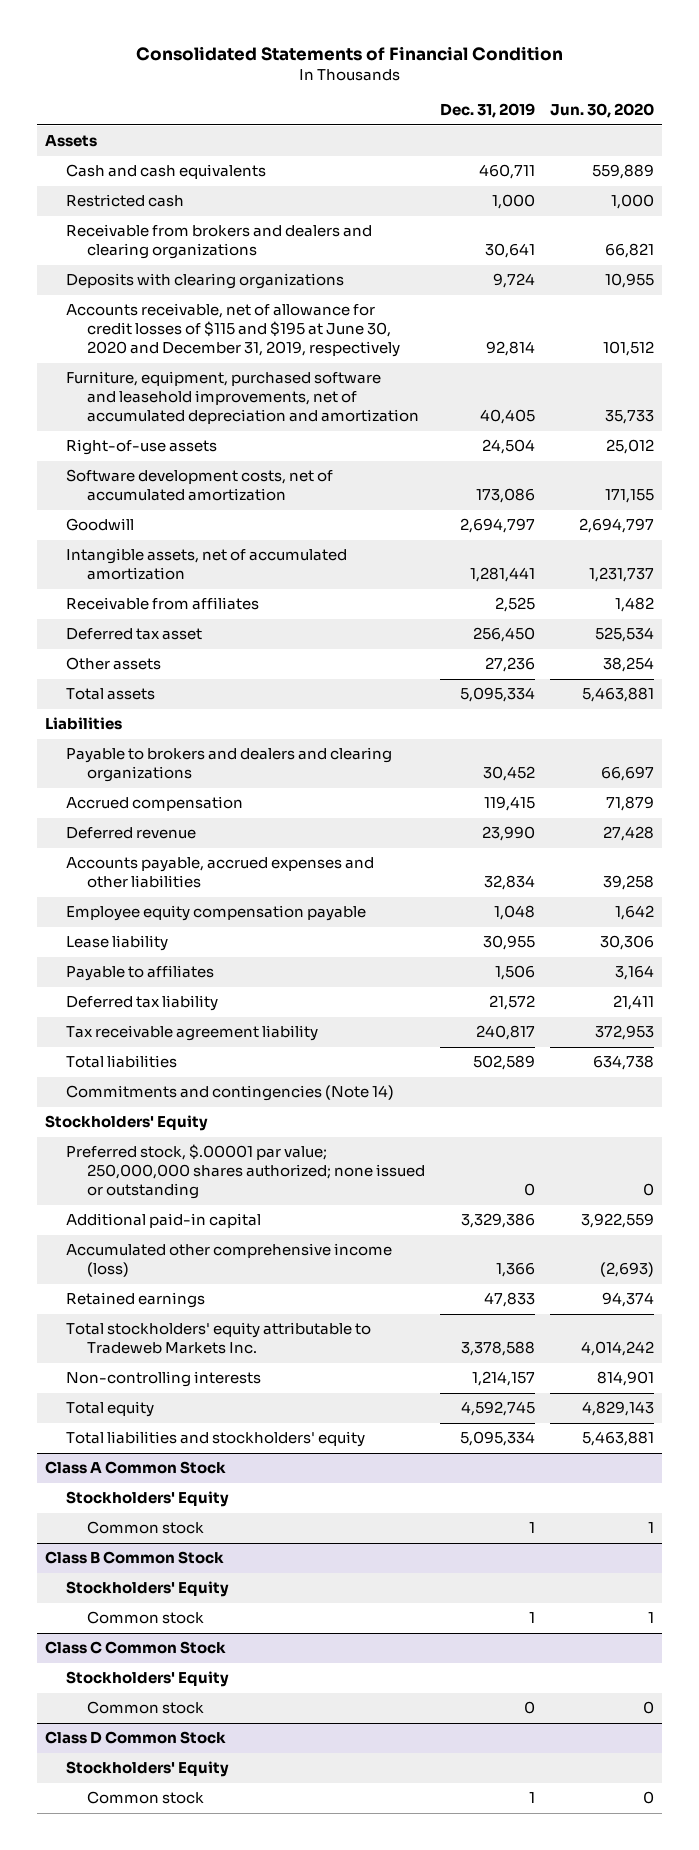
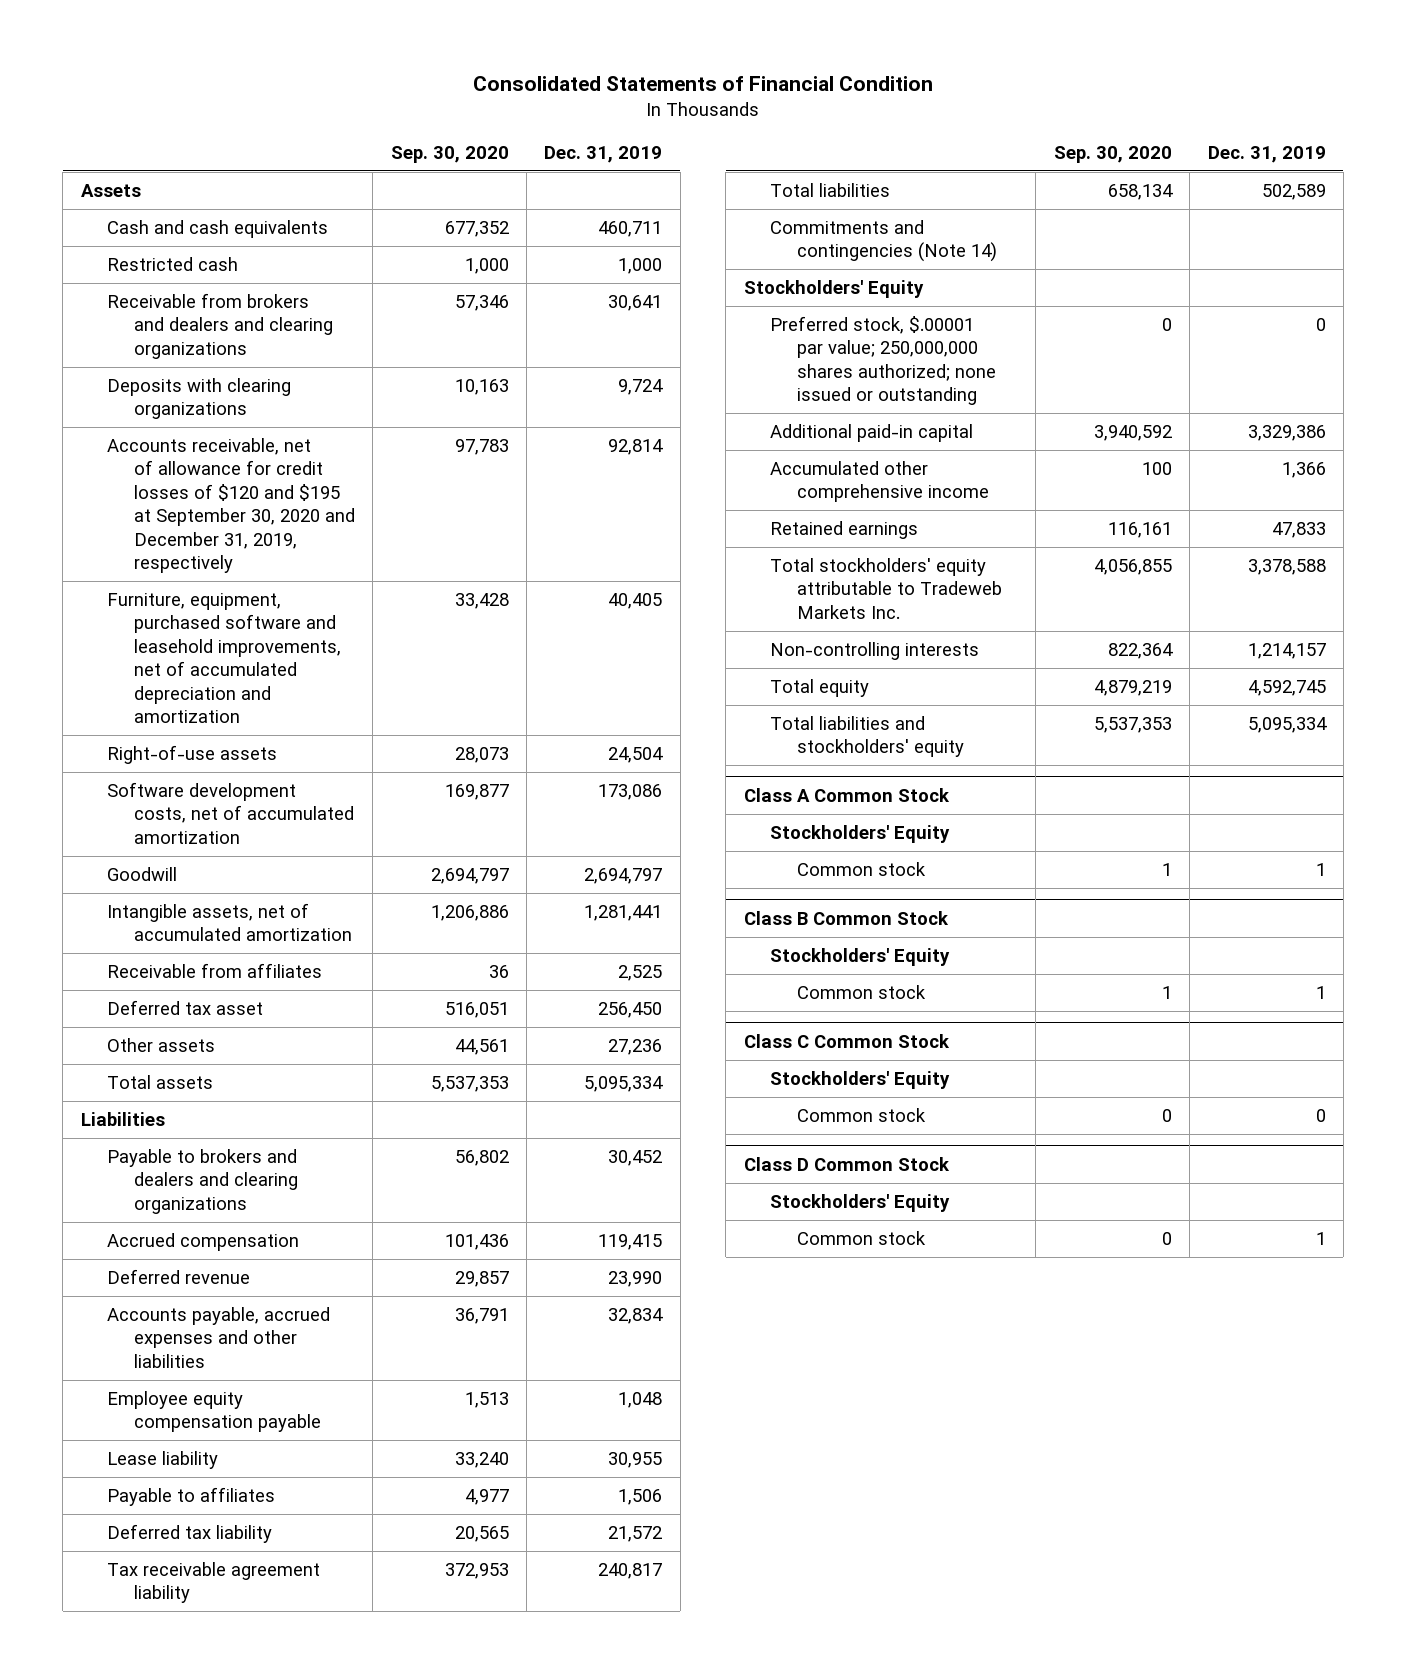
[550,103,655,119] Jun. 30, 2020 -> none
none -> [390,145,509,163] Sep. 30, 2020
[65,303,400,358] Accounts receivable, net of allowance for credit losses of $115 and $195 at June 30, 2020 and December 31, 2019, respectively -> [107,437,355,574] Accounts receivable, net of allowance for credit losses of $120 and $195 at September 30, 2020 and December 31, 2019, respectively
[65,1243,392,1278] Accumulated other comprehensive income (loss) -> [770,460,989,503] Accumulated other comprehensive income

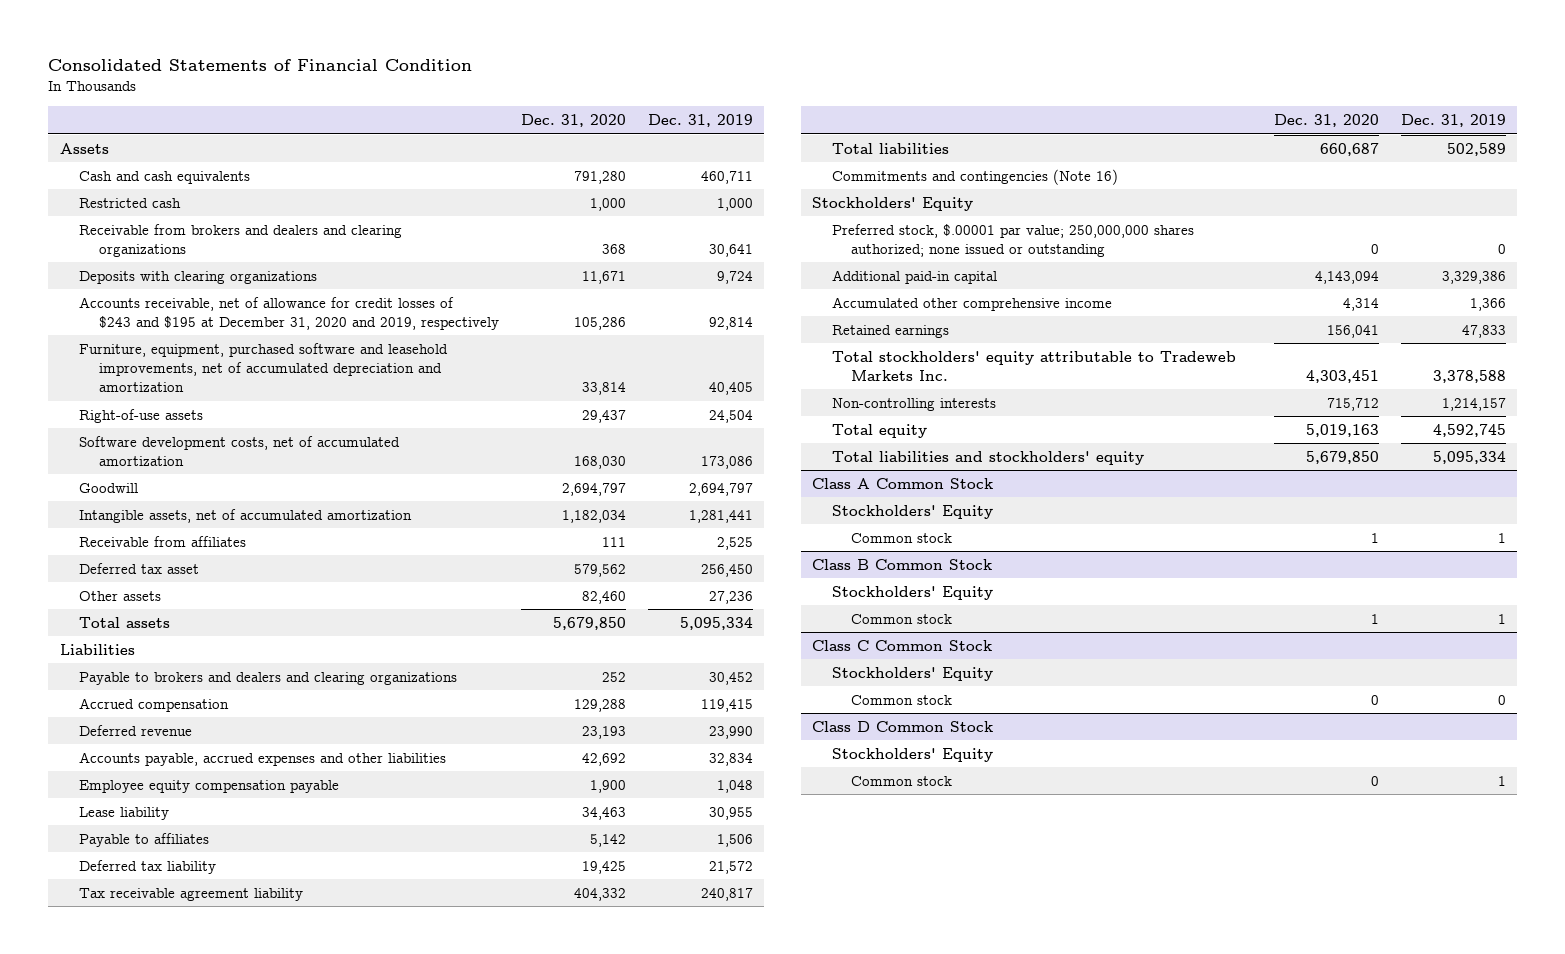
[390,145,509,163] Sep. 30, 2020 -> none
none -> [520,114,626,128] Dec. 31, 2020
[107,437,355,574] Accounts receivable, net of allowance for credit losses of $120 and $195 at September 30, 2020 and December 31, 2019, respectively -> [79,296,499,330] Accounts receivable, net of allowance for credit losses of $243 and $195 at December 31, 2020 and 2019, respectively
[770,219,997,263] Commitments and contingencies (Note 14) -> [831,168,1118,185] Commitments and contingencies (Note 16)

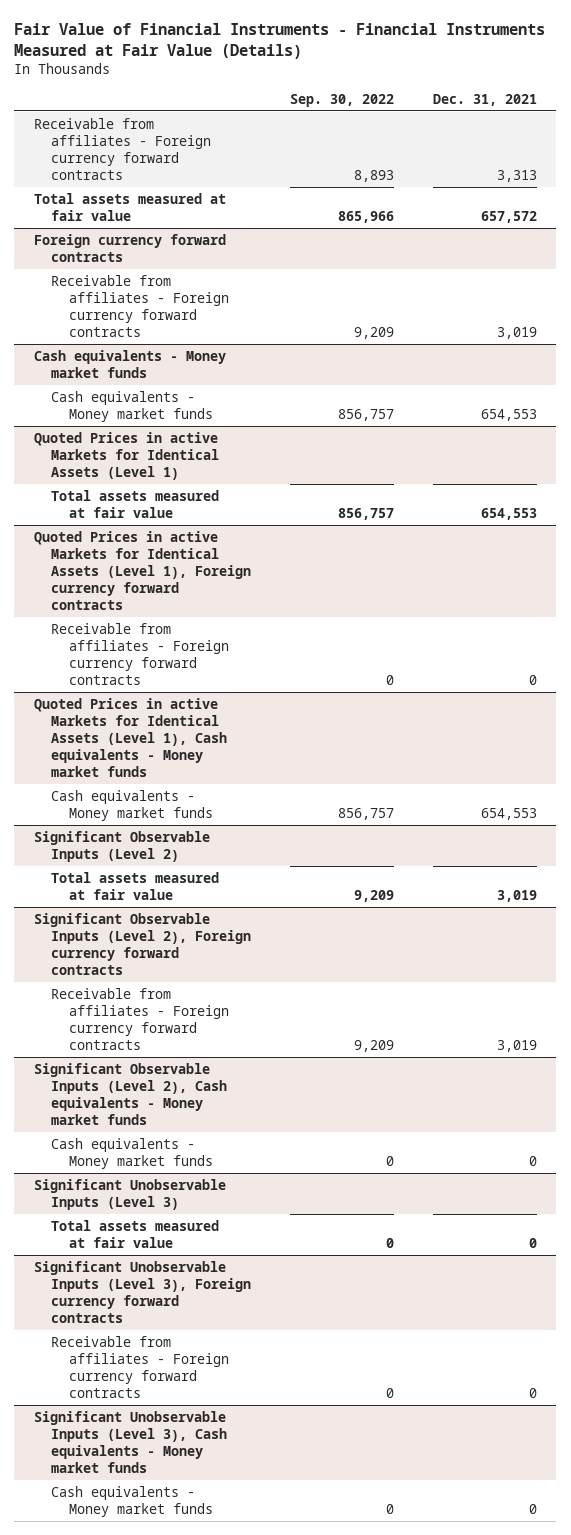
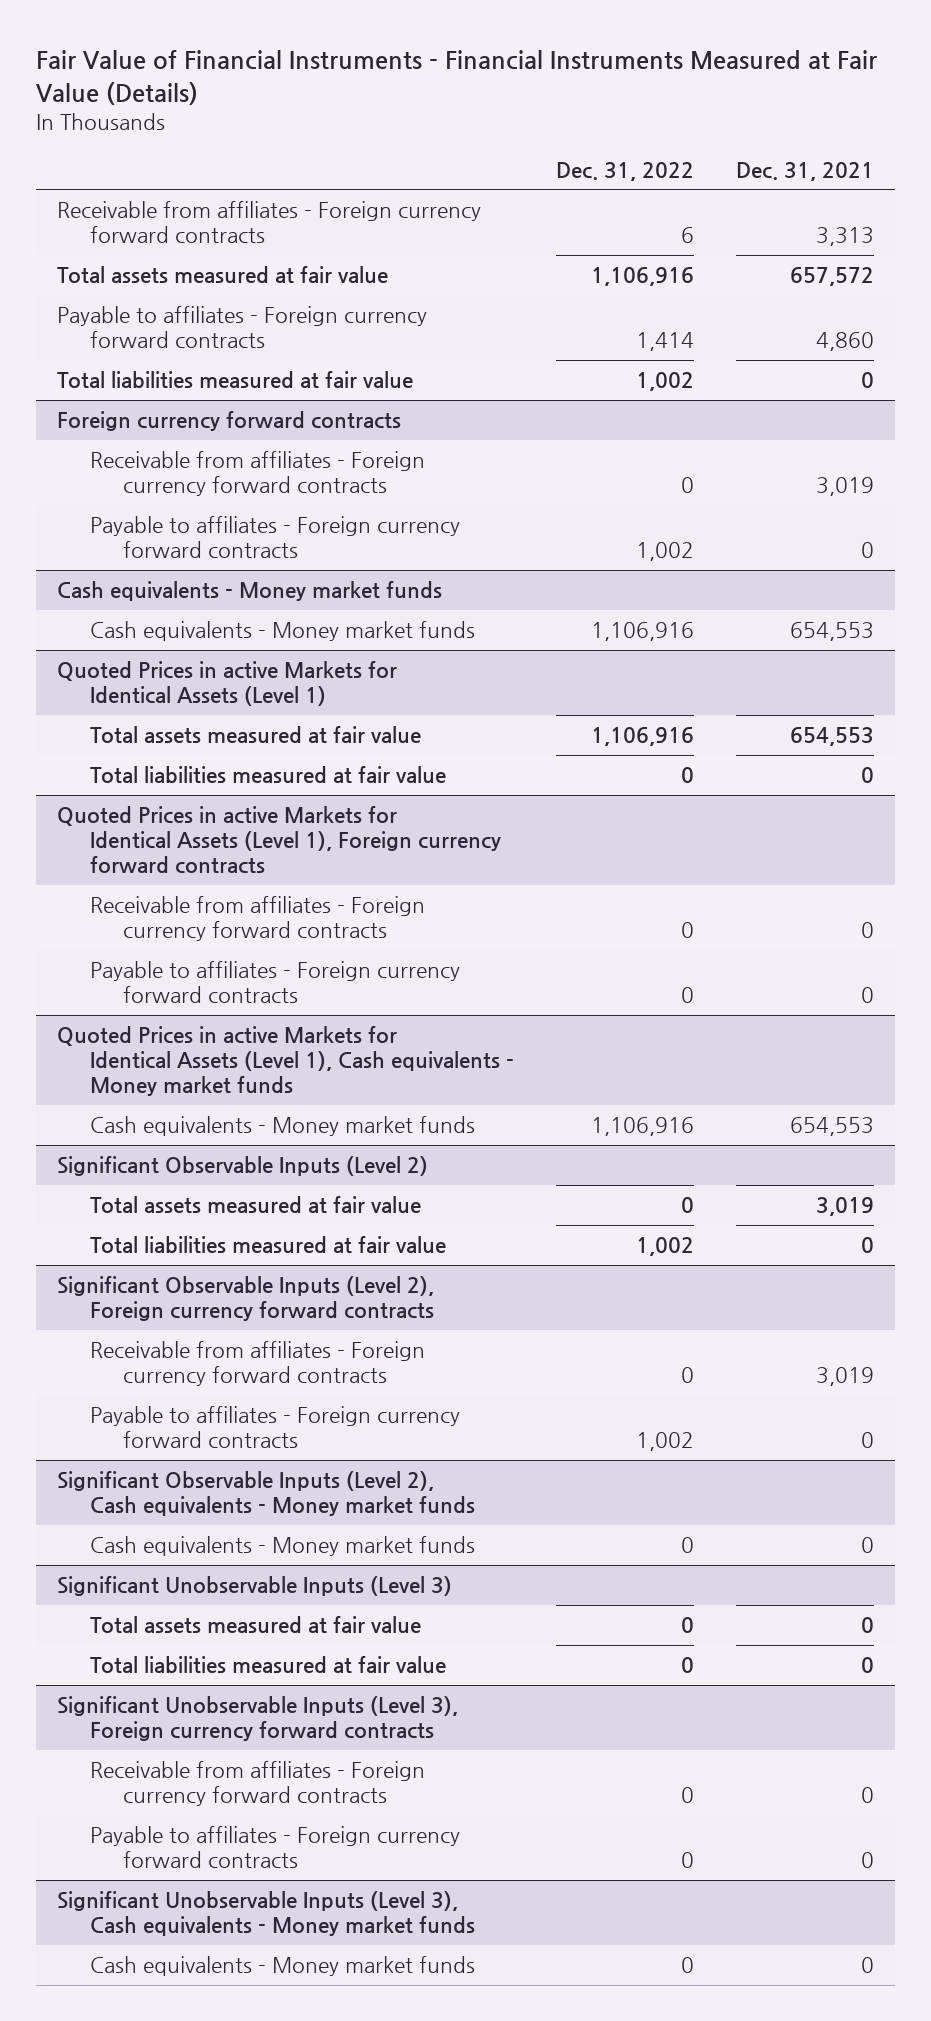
[290,93,395,107] Sep. 30, 2022 -> none
none -> [555,161,694,181] Dec. 31, 2022
none -> [57,306,428,349] Payable to affiliates - Foreign currency forward contracts
none -> [57,371,414,389] Total liabilities measured at fair value
none -> [89,516,460,559] Payable to affiliates - Foreign currency forward contracts
none -> [89,766,446,784] Total liabilities measured at fair value
none -> [89,961,460,1004] Payable to affiliates - Foreign currency forward contracts
none -> [89,1236,446,1254] Total liabilities measured at fair value
none -> [89,1406,460,1449] Payable to affiliates - Foreign currency forward contracts
none -> [89,1656,446,1674] Total liabilities measured at fair value
none -> [89,1826,460,1869] Payable to affiliates - Foreign currency forward contracts

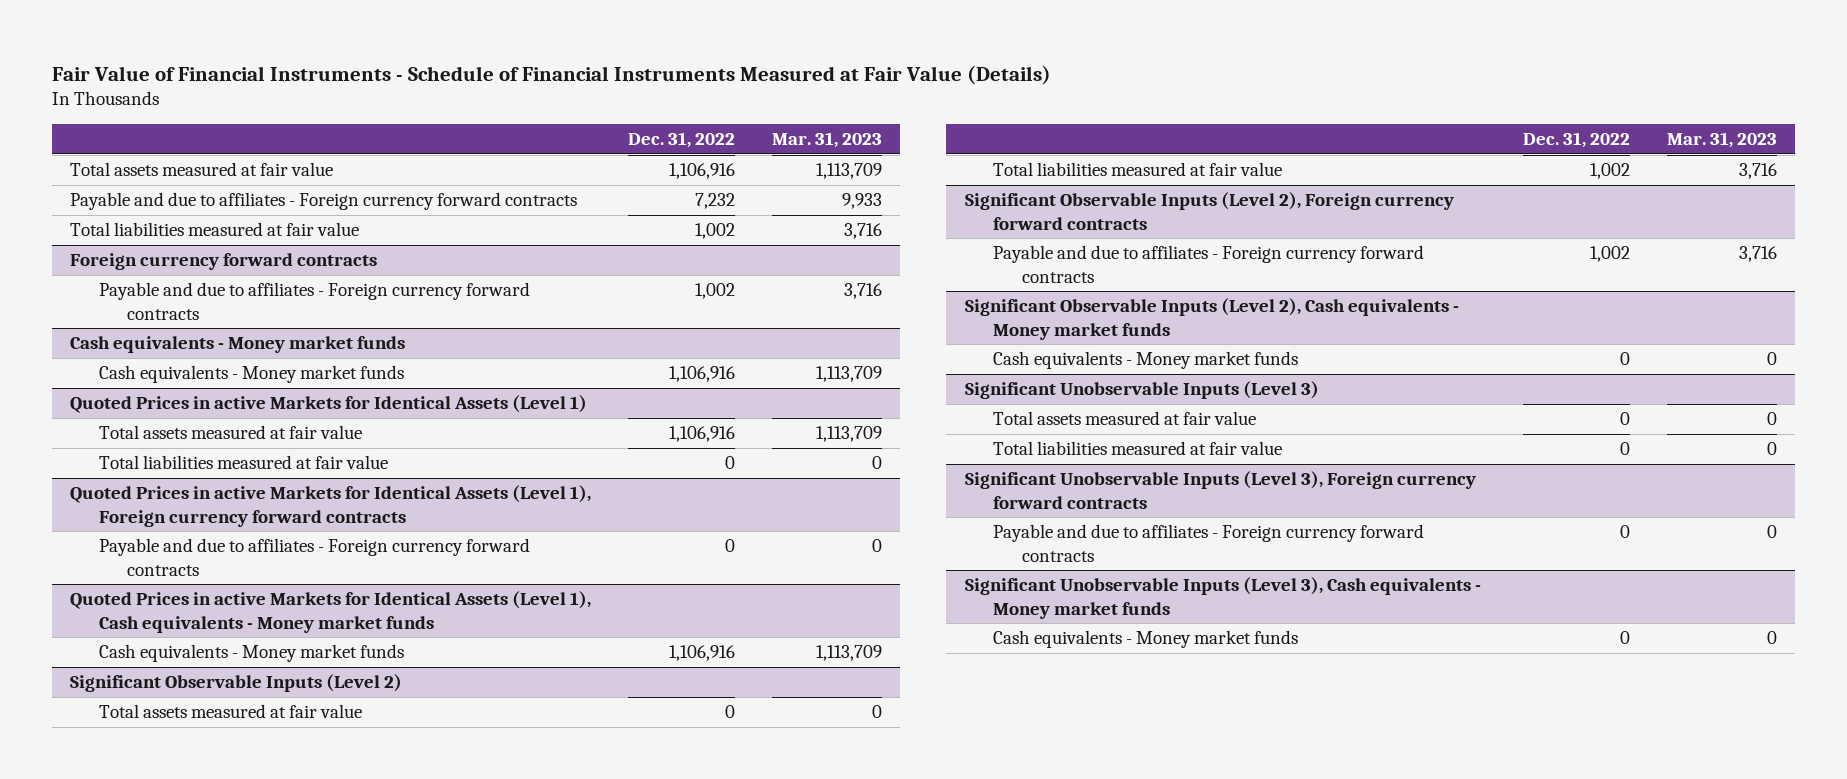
[36,50,878,105] Fair Value of Financial Instruments - Financial Instruments Measured at Fair Value (Details) -> [51,64,1051,85] Fair Value of Financial Instruments - Schedule of Financial Instruments Measured at Fair Value (Details)
[735,161,874,181] Dec. 31, 2021 -> none
none -> [772,132,883,149] Mar. 31, 2023
[57,201,482,244] Receivable from affiliates - Foreign currency forward contracts -> none
[57,306,428,349] Payable to affiliates - Foreign currency forward contracts -> [70,192,578,211] Payable and due to affiliates - Foreign currency forward contracts
[635,332,694,352] 1,414 -> [695,193,736,210] 7,232
[89,451,425,497] Receivable from affiliates - Foreign currency forward contracts -> none
[89,516,460,559] Payable to affiliates - Foreign currency forward contracts -> [98,282,530,320] Payable and due to affiliates - Foreign currency forward contracts
[89,896,425,942] Receivable from affiliates - Foreign currency forward contracts -> none
[89,961,460,1004] Payable to affiliates - Foreign currency forward contracts -> [98,538,530,576] Payable and due to affiliates - Foreign currency forward contracts
[89,1341,425,1387] Receivable from affiliates - Foreign currency forward contracts -> none
[89,1406,460,1449] Payable to affiliates - Foreign currency forward contracts -> [993,245,1425,283] Payable and due to affiliates - Foreign currency forward contracts
[89,1761,425,1807] Receivable from affiliates - Foreign currency forward contracts -> none
[89,1826,460,1869] Payable to affiliates - Foreign currency forward contracts -> [993,524,1425,562] Payable and due to affiliates - Foreign currency forward contracts

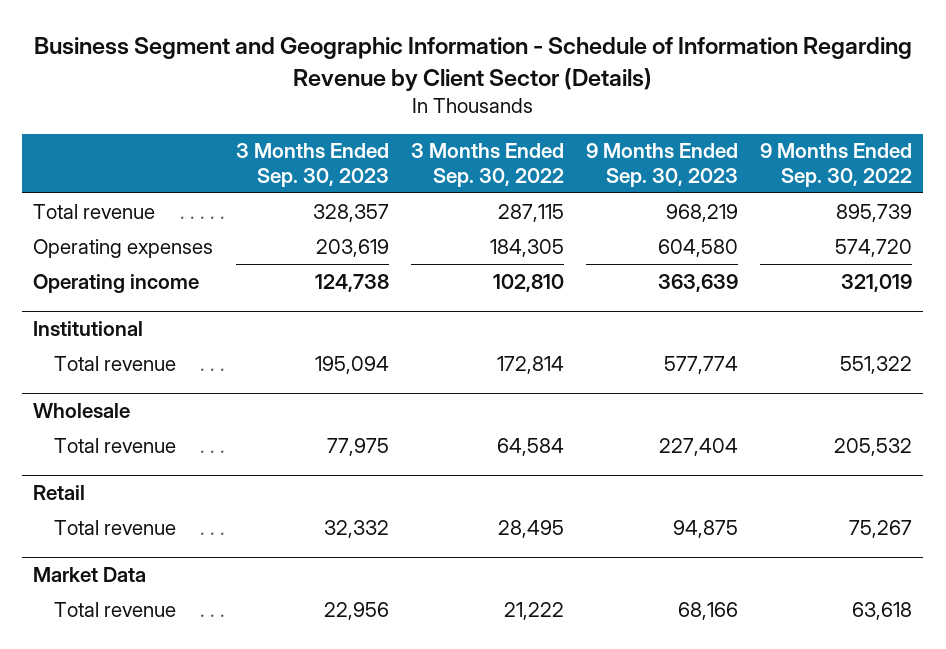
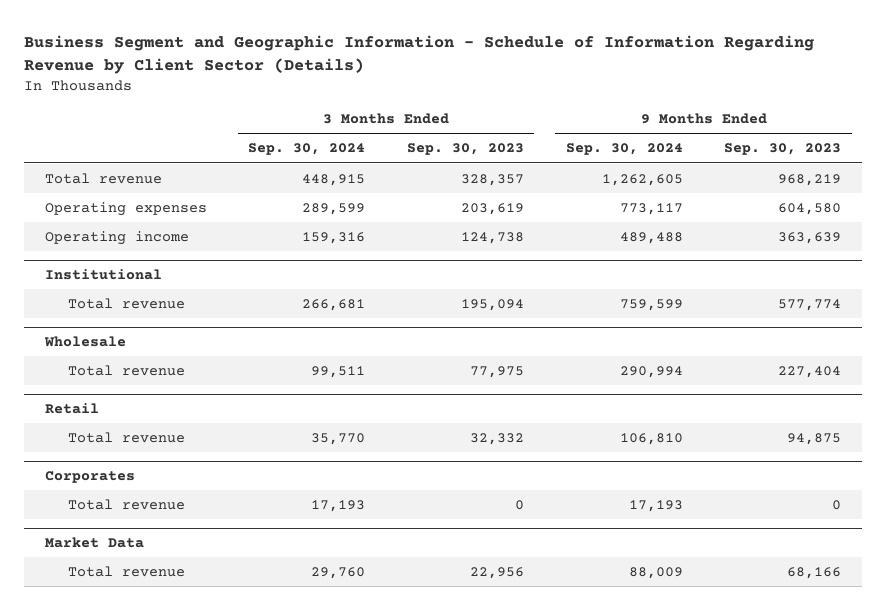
[410,143,564,188] 3 Months Ended Sep. 30, 2022 -> none
[760,143,913,188] 9 Months Ended Sep. 30, 2022 -> none
none -> [248,143,366,156] Sep. 30, 2024
none -> [565,143,683,156] Sep. 30, 2024
none -> [44,471,135,484] Corporates
none -> [67,498,185,510] Total revenue

